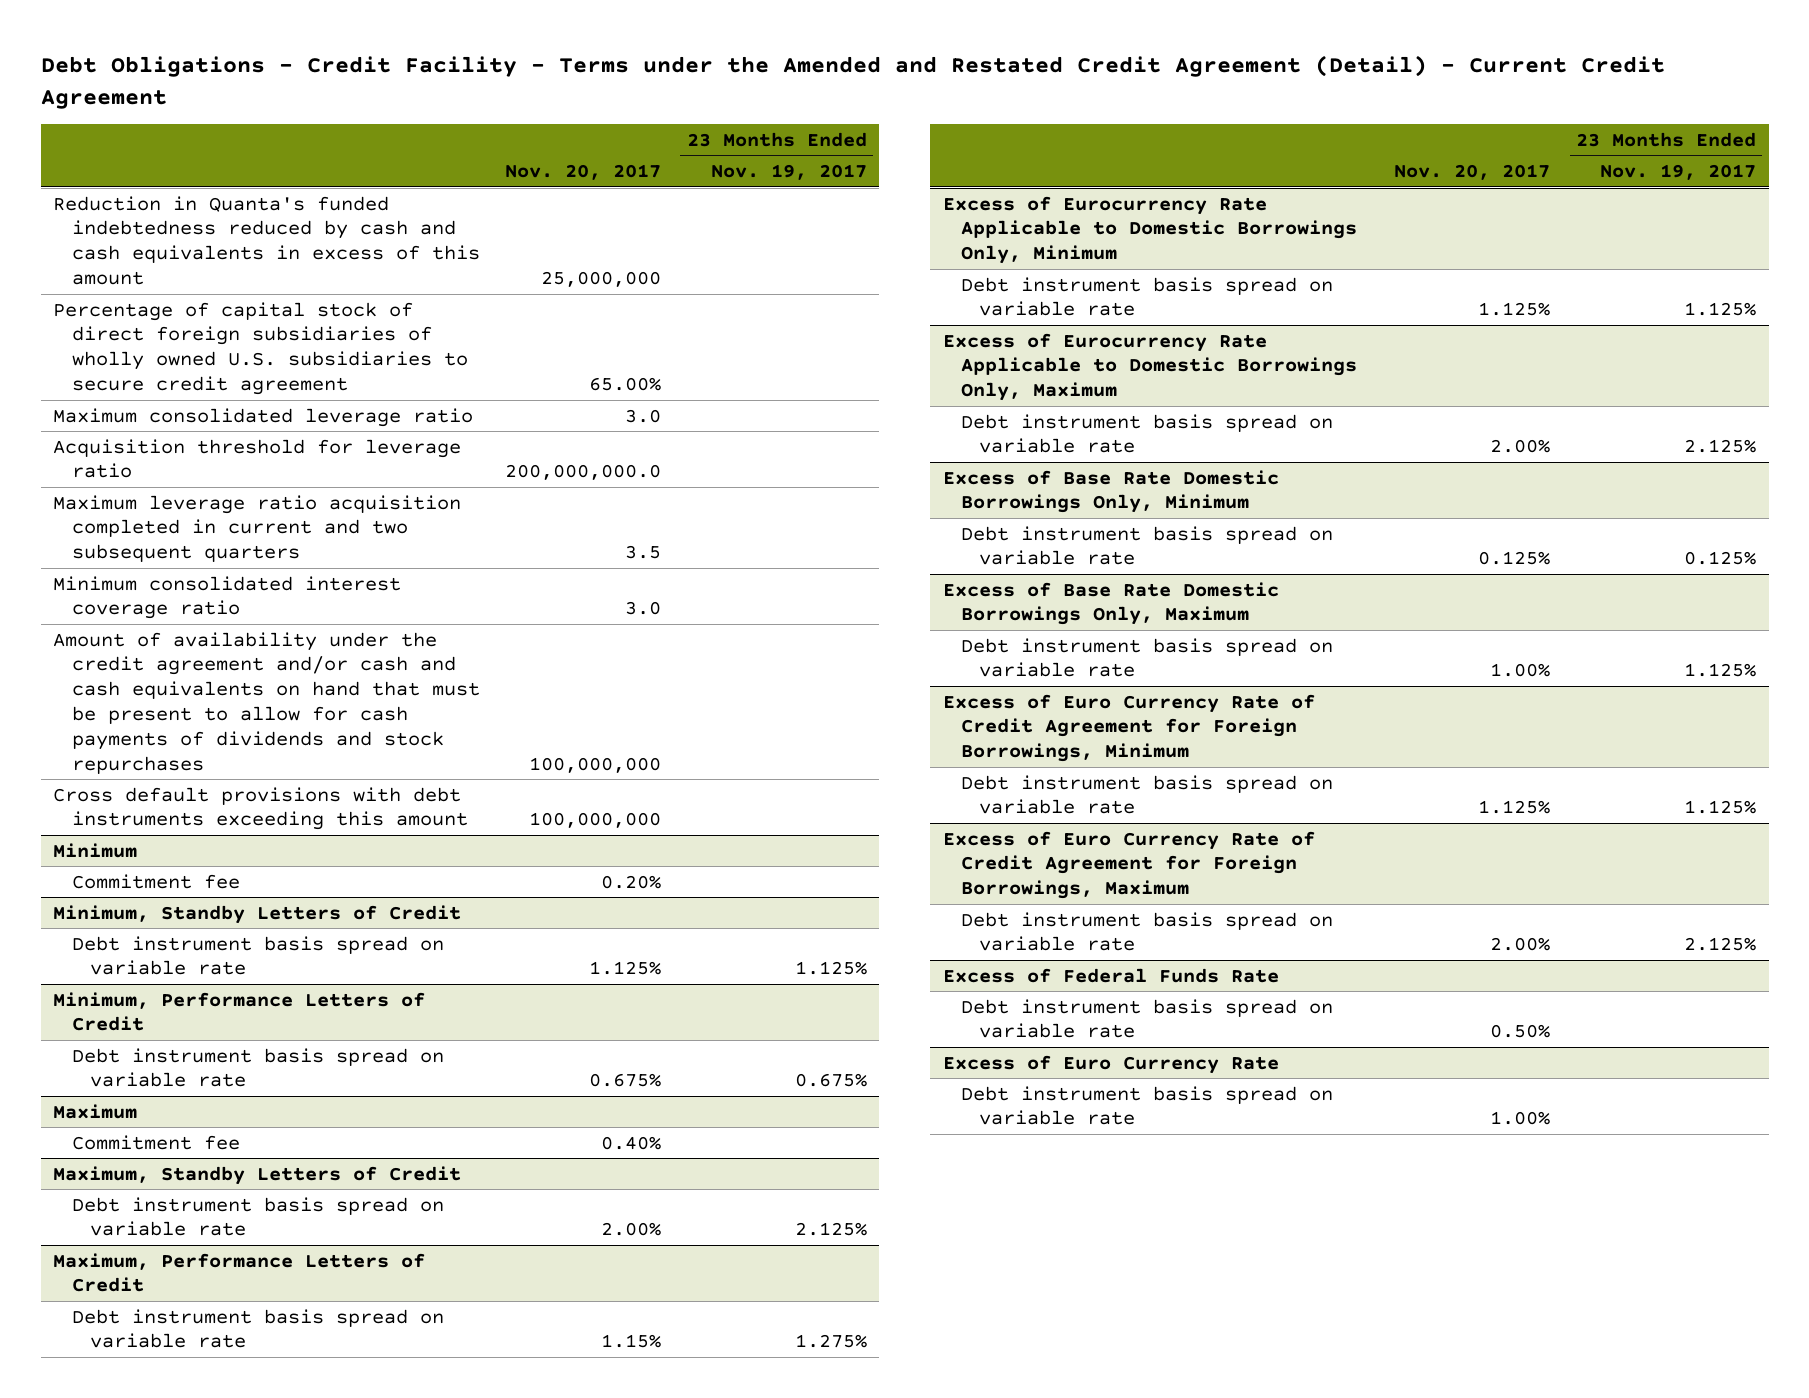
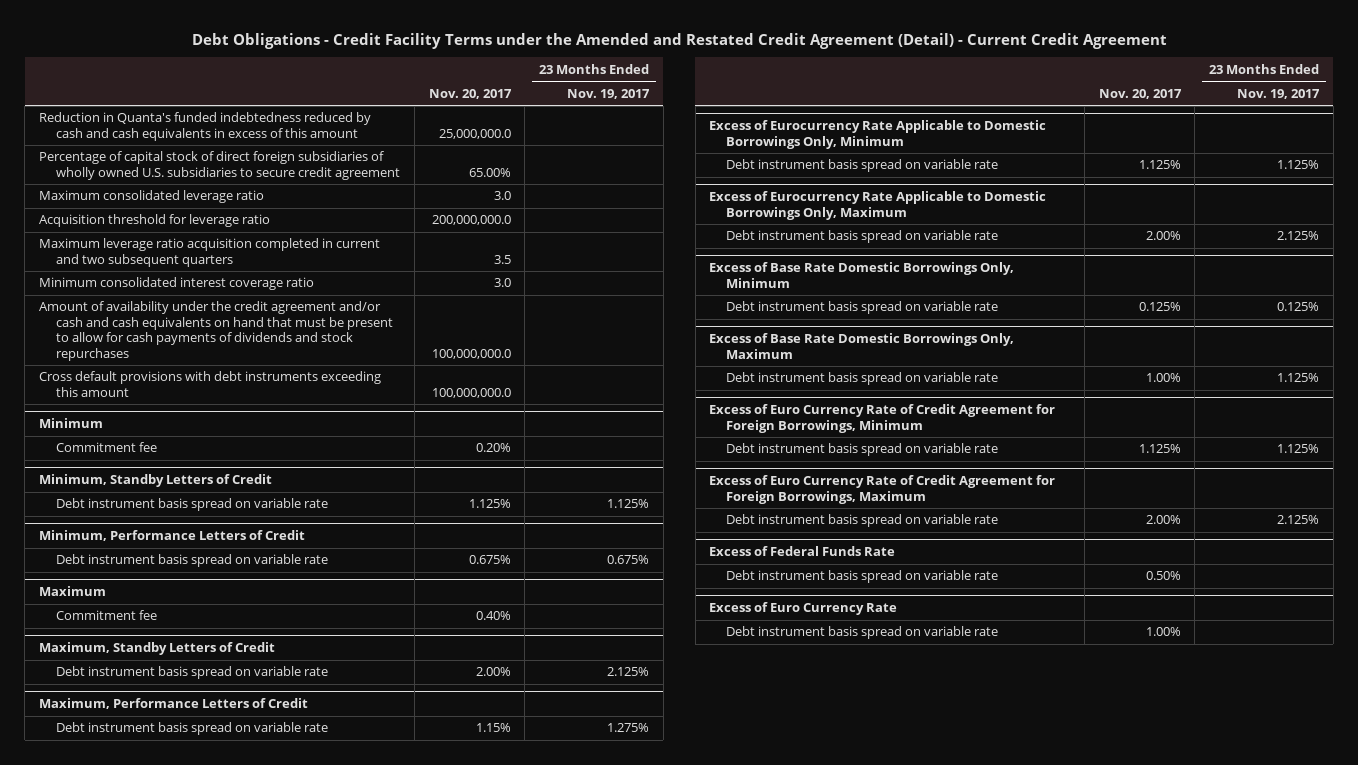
[40,55,1665,109] Debt Obligations - Credit Facility - Terms under the Amended and Restated Credit Agreement (Detail) - Current Credit Agreement -> [192,32,1168,49] Debt Obligations - Credit Facility Terms under the Amended and Restated Credit Agreement (Detail) - Current Credit Agreement
[541,271,662,288] 25,000,000 -> [438,128,511,139] 25,000,000.0
[529,756,662,773] 100,000,000 -> [431,348,511,359] 100,000,000.0
[529,812,662,829] 100,000,000 -> [431,387,511,398] 100,000,000.0

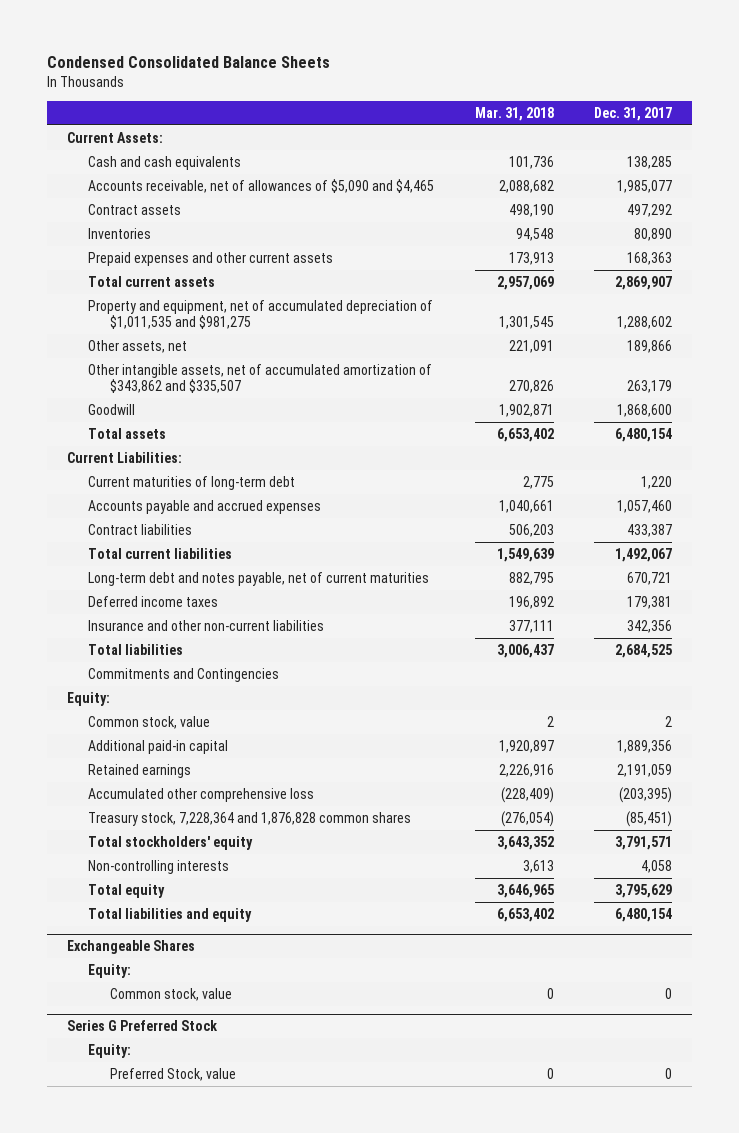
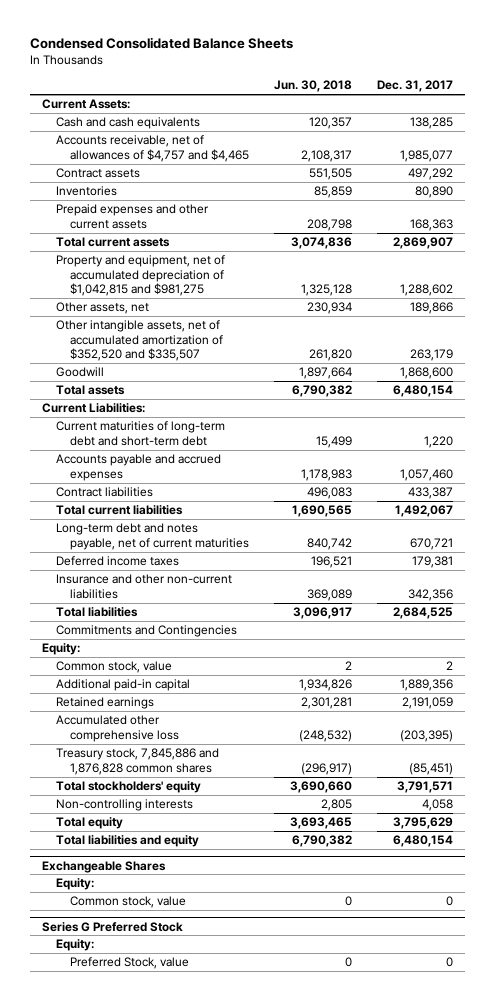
[474,106,554,121] Mar. 31, 2018 -> none
none -> [274,80,353,93] Jun. 30, 2018
[88,178,435,193] Accounts receivable, net of allowances of $5,090 and $4,465 -> [56,135,250,162] Accounts receivable, net of allowances of $4,757 and $4,465
[88,299,434,330] Property and equipment, net of accumulated depreciation of $1,011,535 and $981,275 -> [56,255,226,296] Property and equipment, net of accumulated depreciation of $1,042,815 and $981,275
[88,363,433,394] Other intangible assets, net of accumulated amortization of $343,862 and $335,507 -> [56,320,224,361] Other intangible assets, net of accumulated amortization of $352,520 and $335,507
[88,475,296,490] Current maturities of long-term debt -> [56,421,226,446] Current maturities of long-term debt and short-term debt
[88,811,412,826] Treasury stock, 7,228,364 and 1,876,828 common shares -> [56,748,220,775] Treasury stock, 7,845,886 and 1,876,828 common shares

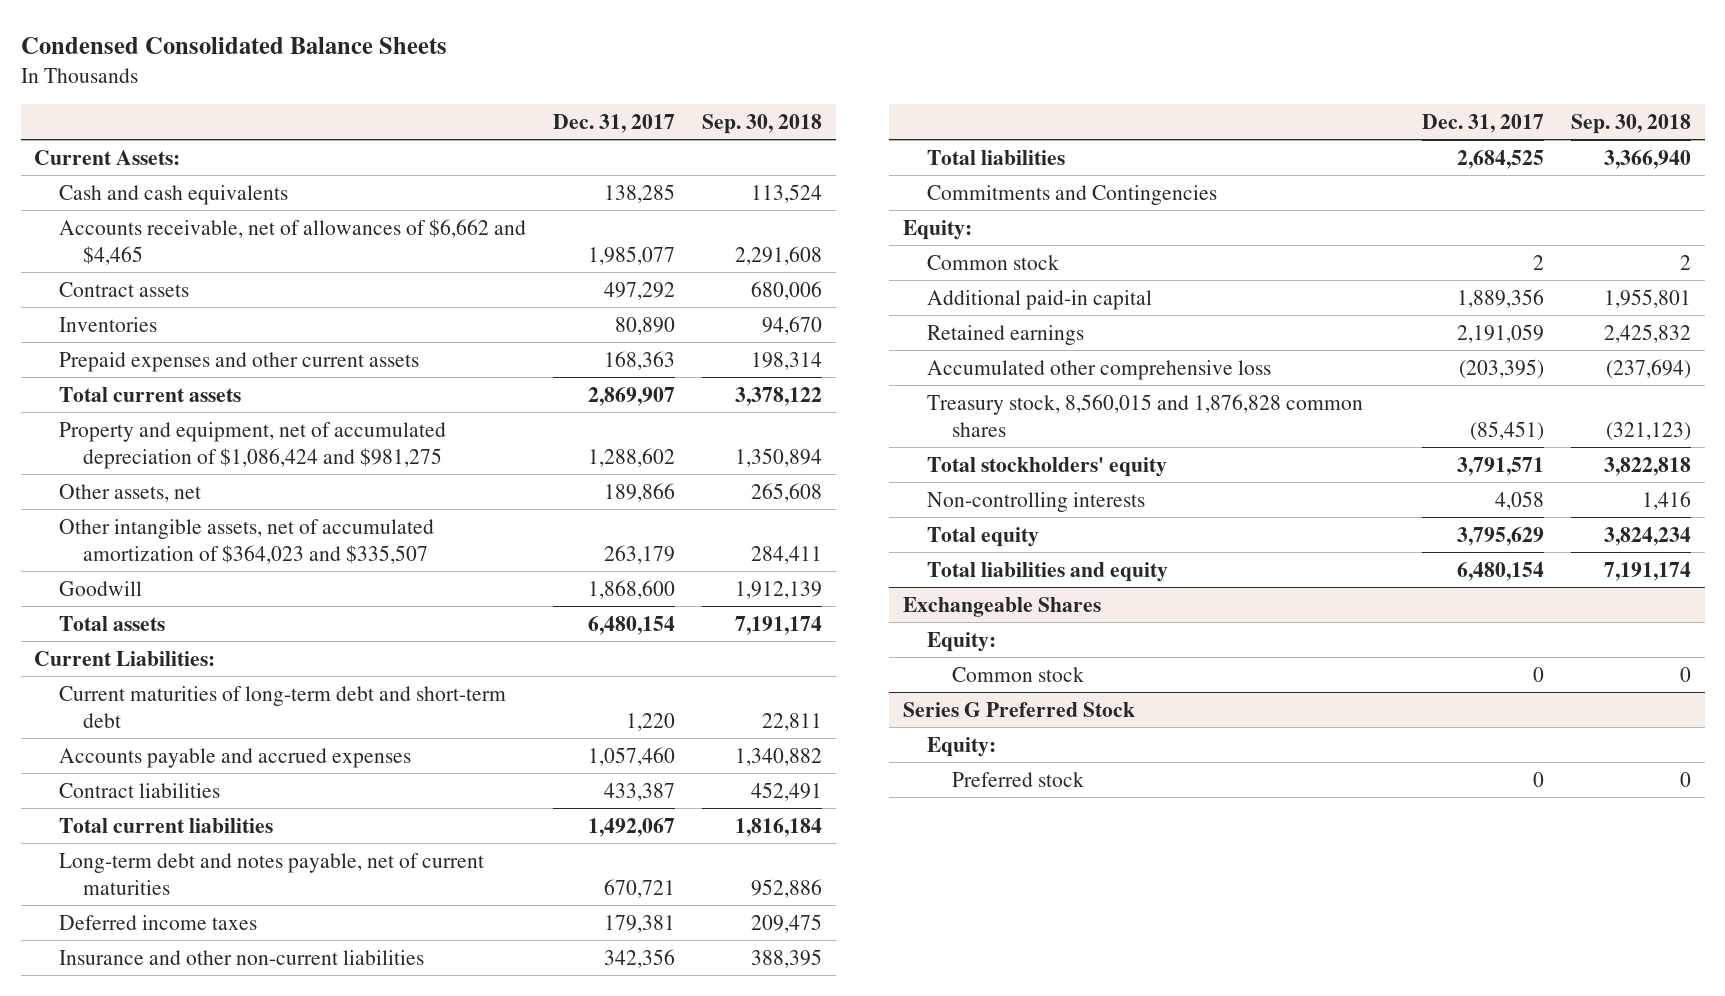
[274,80,353,93] Jun. 30, 2018 -> none
none -> [702,113,823,134] Sep. 30, 2018
[56,135,250,162] Accounts receivable, net of allowances of $4,757 and $4,465 -> [58,218,526,265] Accounts receivable, net of allowances of $6,662 and $4,465
[56,255,226,296] Property and equipment, net of accumulated depreciation of $1,042,815 and $981,275 -> [58,421,446,469] Property and equipment, net of accumulated depreciation of $1,086,424 and $981,275
[56,320,224,361] Other intangible assets, net of accumulated amortization of $352,520 and $335,507 -> [58,518,434,564] Other intangible assets, net of accumulated amortization of $364,023 and $335,507
[56,661,173,674] Common stock, value -> [927,254,1060,270] Common stock
[56,748,220,775] Treasury stock, 7,845,886 and 1,876,828 common shares -> [927,393,1364,437] Treasury stock, 8,560,015 and 1,876,828 common shares
[70,896,187,909] Common stock, value -> [951,666,1084,682] Common stock
[70,957,190,970] Preferred Stock, value -> [951,771,1084,787] Preferred stock

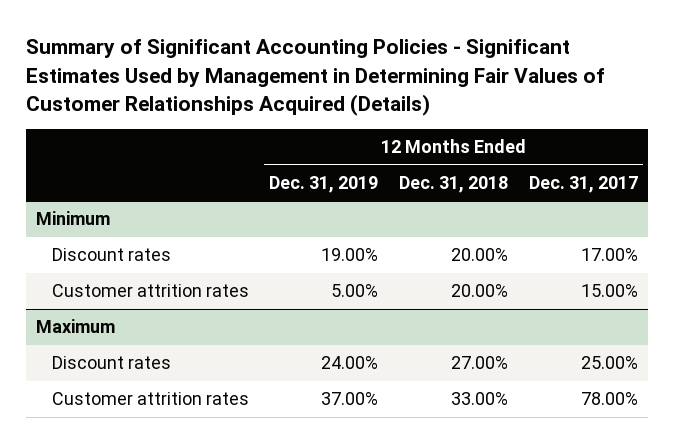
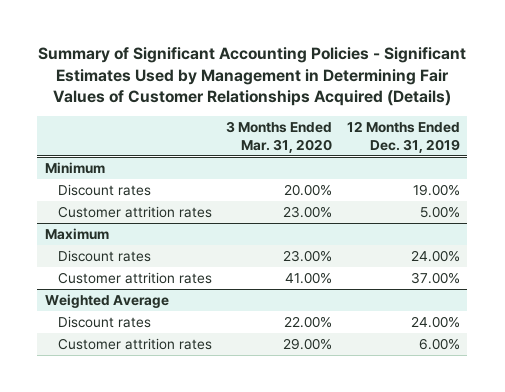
[399,175,509,193] Dec. 31, 2018 -> none
[528,175,638,193] Dec. 31, 2017 -> none
none -> [226,121,333,153] 3 Months Ended Mar. 31, 2020
none -> [44,293,169,308] Weighted Average
none -> [57,315,151,328] Discount rates
none -> [57,337,212,350] Customer attrition rates

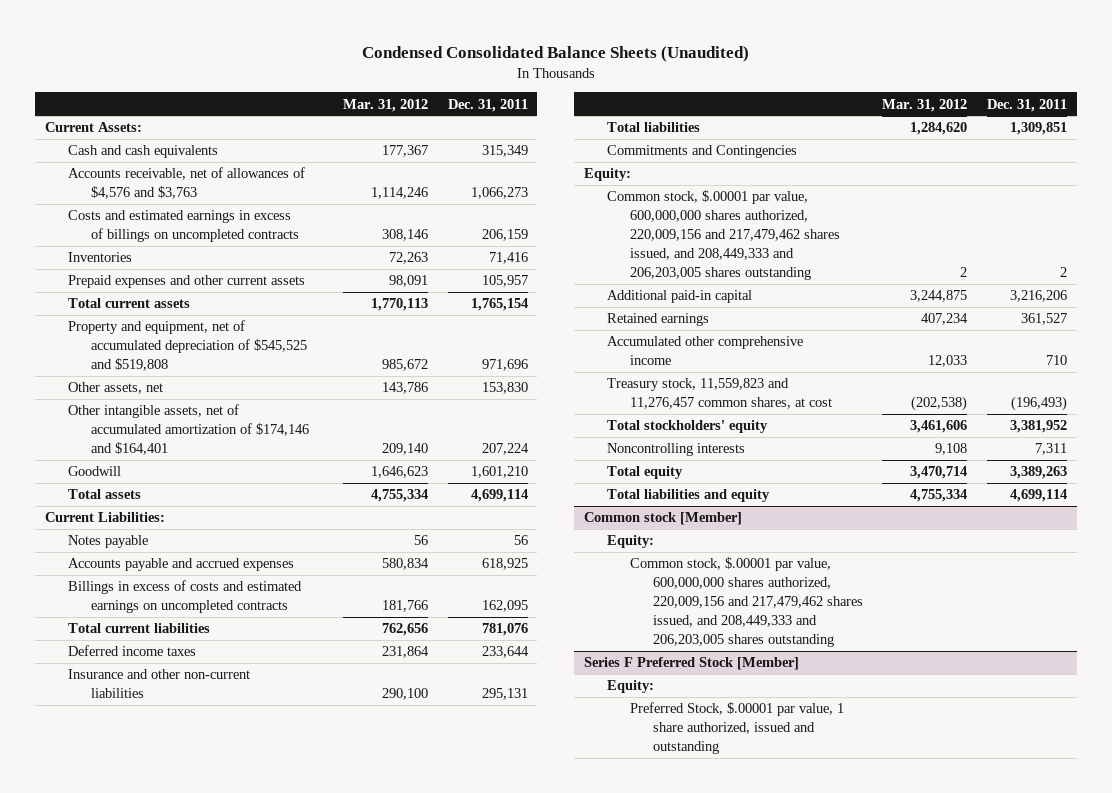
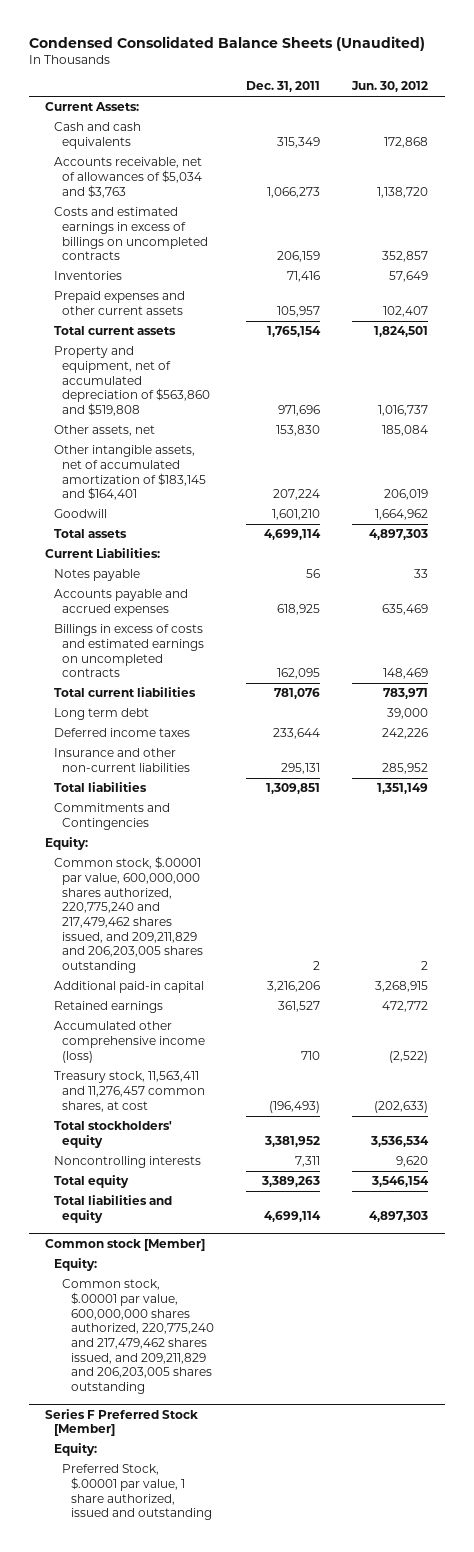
[343,98,429,112] Mar. 31, 2012 -> none
none -> [351,81,429,93] Jun. 30, 2012
[67,167,305,200] Accounts receivable, net of allowances of $4,576 and $3,763 -> [53,157,203,198] Accounts receivable, net of allowances of $5,034 and $3,763
[67,320,307,372] Property and equipment, net of accumulated depreciation of $545,525 and $519,808 -> [53,346,211,417] Property and equipment, net of accumulated depreciation of $563,860 and $519,808
[67,404,309,456] Other intangible assets, net of accumulated amortization of $174,146 and $164,401 -> [53,445,207,501] Other intangible assets, net of accumulated amortization of $183,145 and $164,401
none -> [53,708,149,721] Long term debt
[606,190,840,280] Common stock, $.00001 par value, 600,000,000 shares authorized, 220,009,156 and 217,479,462 shares issued, and 208,449,333 and 206,203,005 shares outstanding -> [53,856,204,974] Common stock, $.00001 par value, 600,000,000 shares authorized, 220,775,240 and 217,479,462 shares issued, and 209,211,829 and 206,203,005 shares outstanding
[606,336,803,366] Accumulated other comprehensive income -> [53,1021,206,1063] Accumulated other comprehensive income (loss)
[606,378,832,410] Treasury stock, 11,559,823 and 11,276,457 common shares, at cost -> [53,1071,206,1112] Treasury stock, 11,563,411 and 11,276,457 common shares, at cost
[629,557,863,647] Common stock, $.00001 par value, 600,000,000 shares authorized, 220,009,156 and 217,479,462 shares issued, and 208,449,333 and 206,203,005 shares outstanding -> [62,1279,214,1395] Common stock, $.00001 par value, 600,000,000 shares authorized, 220,775,240 and 217,479,462 shares issued, and 209,211,829 and 206,203,005 shares outstanding

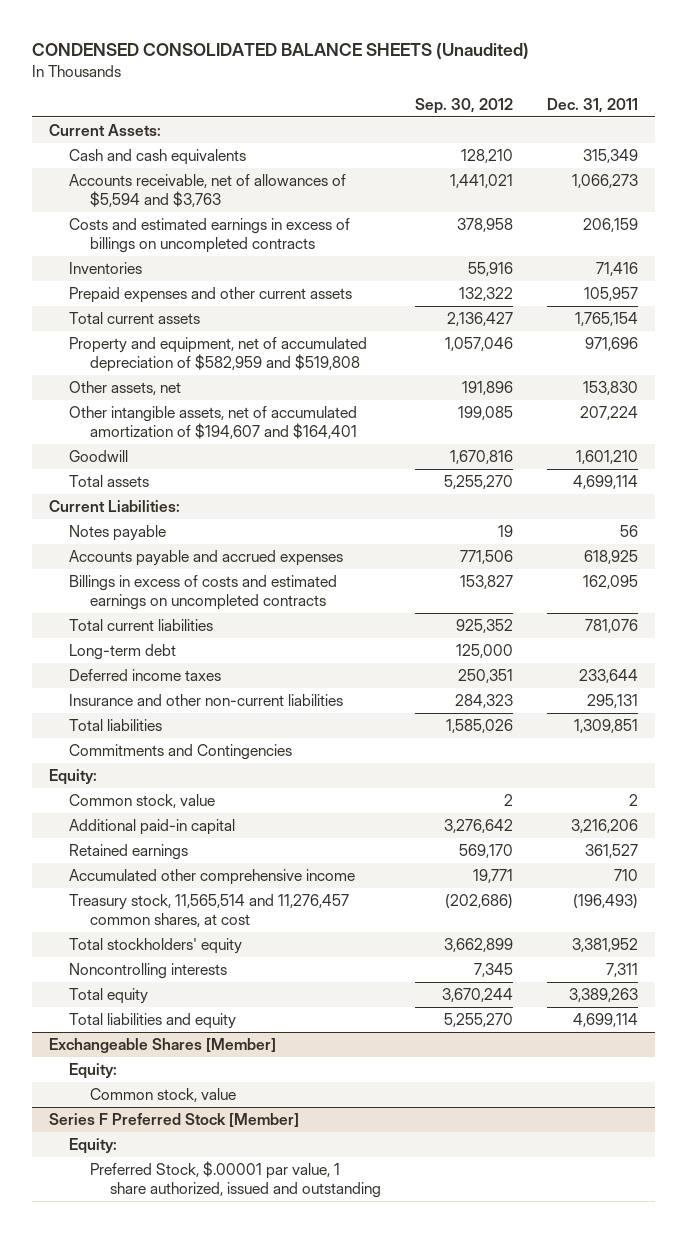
[28,35,425,51] Condensed Consolidated Balance Sheets (Unaudited) -> [32,42,530,59] CONDENSED CONSOLIDATED BALANCE SHEETS (Unaudited)
[351,81,429,93] Jun. 30, 2012 -> none
none -> [415,98,514,115] Sep. 30, 2012
[53,157,203,198] Accounts receivable, net of allowances of $5,034 and $3,763 -> [69,174,347,207] Accounts receivable, net of allowances of $5,594 and $3,763
[53,346,211,417] Property and equipment, net of accumulated depreciation of $563,860 and $519,808 -> [69,337,368,372] Property and equipment, net of accumulated depreciation of $582,959 and $519,808
[53,445,207,501] Other intangible assets, net of accumulated amortization of $183,145 and $164,401 -> [69,406,358,439] Other intangible assets, net of accumulated amortization of $194,607 and $164,401
[53,708,149,721] Long term debt -> [69,644,177,661] Long-term debt
[53,856,204,974] Common stock, $.00001 par value, 600,000,000 shares authorized, 220,775,240 and 217,479,462 shares issued, and 209,211,829 and 206,203,005 shares outstanding -> [69,794,216,809] Common stock, value
[53,1021,206,1063] Accumulated other comprehensive income (loss) -> [69,869,356,886] Accumulated other comprehensive income
[53,1071,206,1112] Treasury stock, 11,563,411 and 11,276,457 common shares, at cost -> [69,894,350,927] Treasury stock, 11,565,514 and 11,276,457 common shares, at cost
[45,1238,206,1251] Common stock [Member] -> none
none -> [49,1038,277,1054] Exchangeable Shares [Member]
[62,1279,214,1395] Common stock, $.00001 par value, 600,000,000 shares authorized, 220,775,240 and 217,479,462 shares issued, and 209,211,829 and 206,203,005 shares outstanding -> [89,1088,236,1103] Common stock, value

